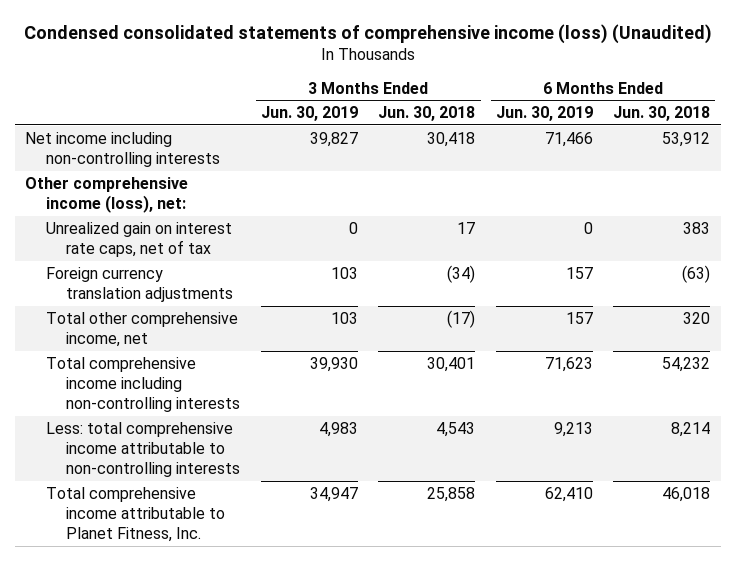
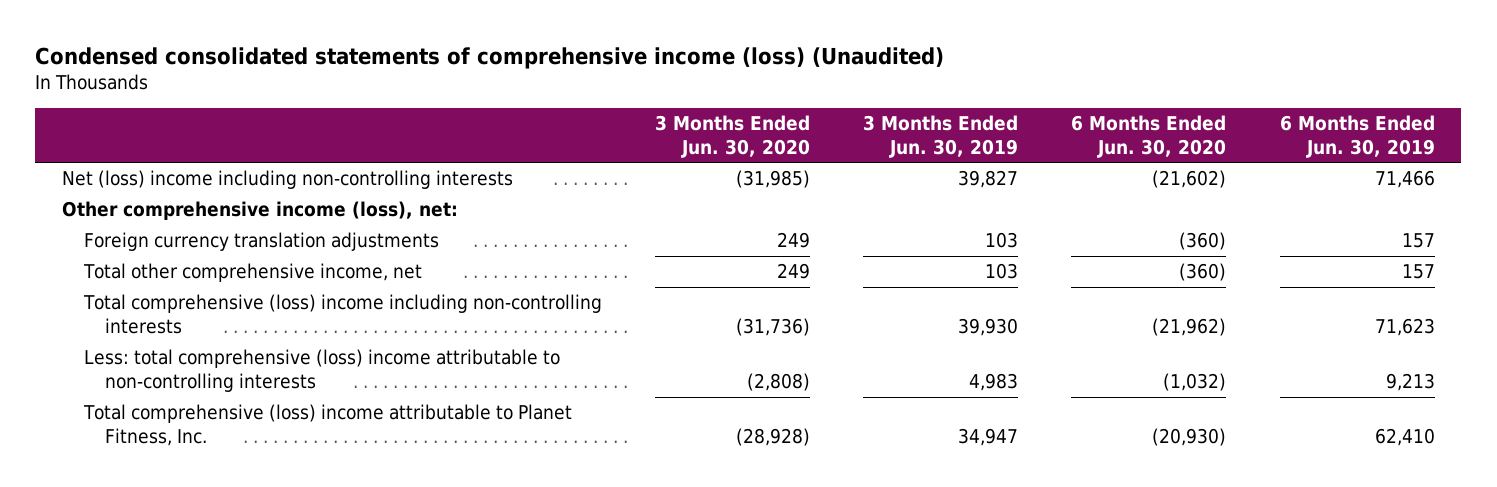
[378,106,476,122] Jun. 30, 2018 -> none
[613,106,711,122] Jun. 30, 2018 -> none
none -> [654,114,810,158] 3 Months Ended Jun. 30, 2020
none -> [1071,114,1227,158] 6 Months Ended Jun. 30, 2020
[24,131,220,167] Net income including non-controlling interests -> [61,170,513,190] Net (loss) income including non-controlling interests
[45,221,232,257] Unrealized gain on interest rate caps, net of tax -> none
[45,356,241,413] Total comprehensive income including non-controlling interests -> [82,294,602,335] Total comprehensive (loss) income including non-controlling interests
[45,421,241,478] Less: total comprehensive income attributable to non-controlling interests -> [83,349,560,393] Less: total comprehensive (loss) income attributable to non-controlling interests
[45,486,226,543] Total comprehensive income attributable to Planet Fitness, Inc. -> [82,404,572,447] Total comprehensive (loss) income attributable to Planet Fitness, Inc.

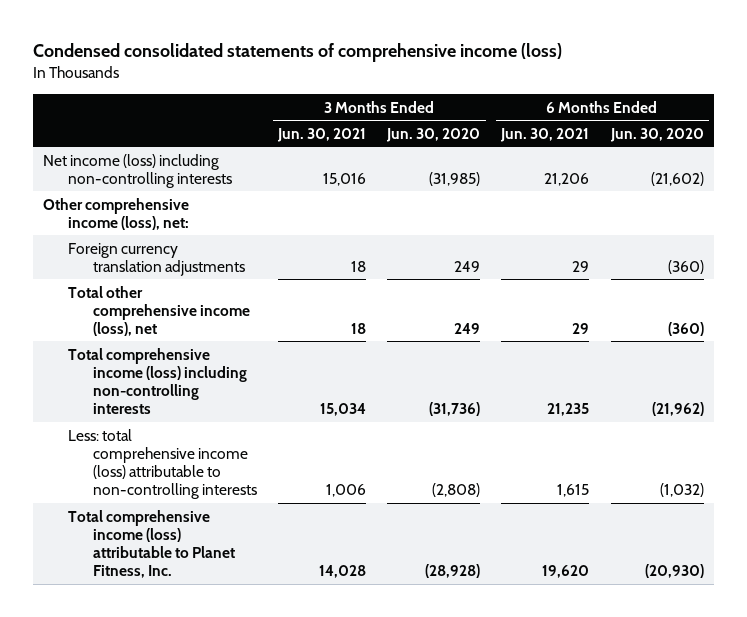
[35,47,945,70] Condensed consolidated statements of comprehensive income (loss) (Unaudited) -> [32,43,562,63] Condensed consolidated statements of comprehensive income (loss)
[863,114,1019,158] 3 Months Ended Jun. 30, 2019 -> none
[1279,114,1435,158] 6 Months Ended Jun. 30, 2019 -> none
none -> [277,127,367,142] Jun. 30, 2021
none -> [500,127,590,142] Jun. 30, 2021
[61,170,513,190] Net (loss) income including non-controlling interests -> [43,153,233,188] Net income (loss) including non-controlling interests
[82,263,422,283] Total other comprehensive income, net -> [68,285,251,336] Total other comprehensive income (loss), net
[82,294,602,335] Total comprehensive (loss) income including non-controlling interests -> [68,347,248,415] Total comprehensive income (loss) including non-controlling interests
[83,349,560,393] Less: total comprehensive (loss) income attributable to non-controlling interests -> [68,428,258,500] Less: total comprehensive income (loss) attributable to non-controlling interests
[82,404,572,447] Total comprehensive (loss) income attributable to Planet Fitness, Inc. -> [68,509,236,579] Total comprehensive income (loss) attributable to Planet Fitness, Inc.

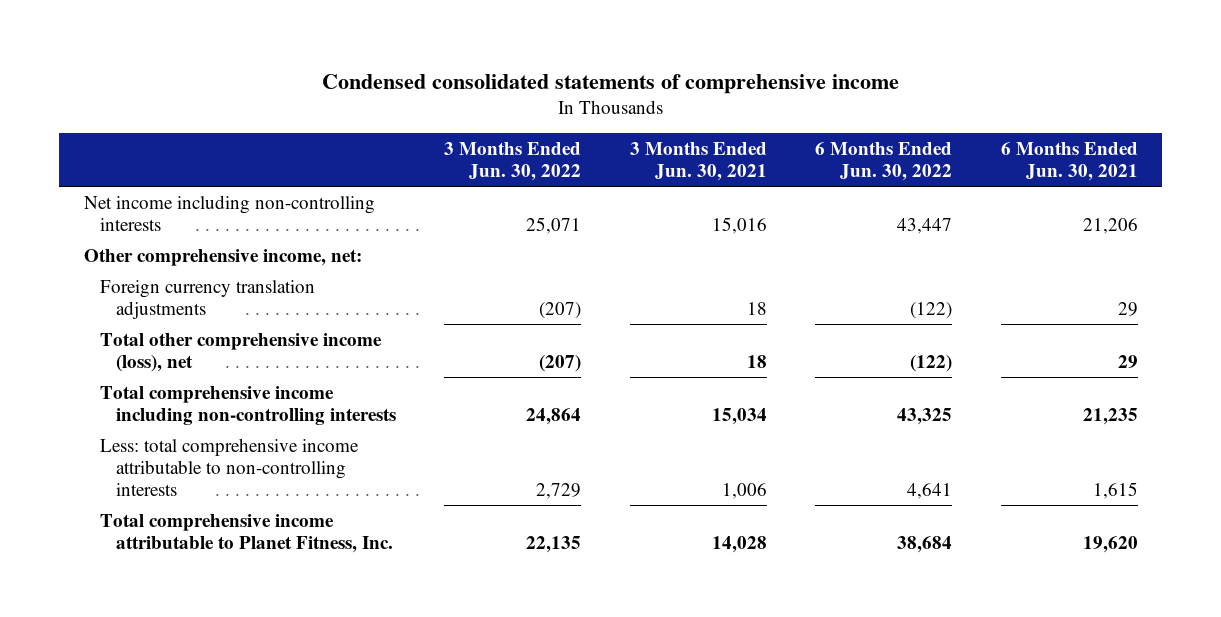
[32,43,562,63] Condensed consolidated statements of comprehensive income (loss) -> [321,73,899,94] Condensed consolidated statements of comprehensive income
[386,127,481,142] Jun. 30, 2020 -> none
[609,127,704,142] Jun. 30, 2020 -> none
none -> [444,141,582,181] 3 Months Ended Jun. 30, 2022
none -> [815,141,953,181] 6 Months Ended Jun. 30, 2022
[43,153,233,188] Net income (loss) including non-controlling interests -> [83,194,375,231] Net income including non-controlling interests
[43,197,190,230] Other comprehensive income (loss), net: -> [83,248,362,266] Other comprehensive income, net:
[68,347,248,415] Total comprehensive income (loss) including non-controlling interests -> [99,385,396,425] Total comprehensive income including non-controlling interests
[68,428,258,500] Less: total comprehensive income (loss) attributable to non-controlling interests -> [99,437,359,496] Less: total comprehensive income attributable to non-controlling interests
[68,509,236,579] Total comprehensive income (loss) attributable to Planet Fitness, Inc. -> [99,513,393,553] Total comprehensive income attributable to Planet Fitness, Inc.

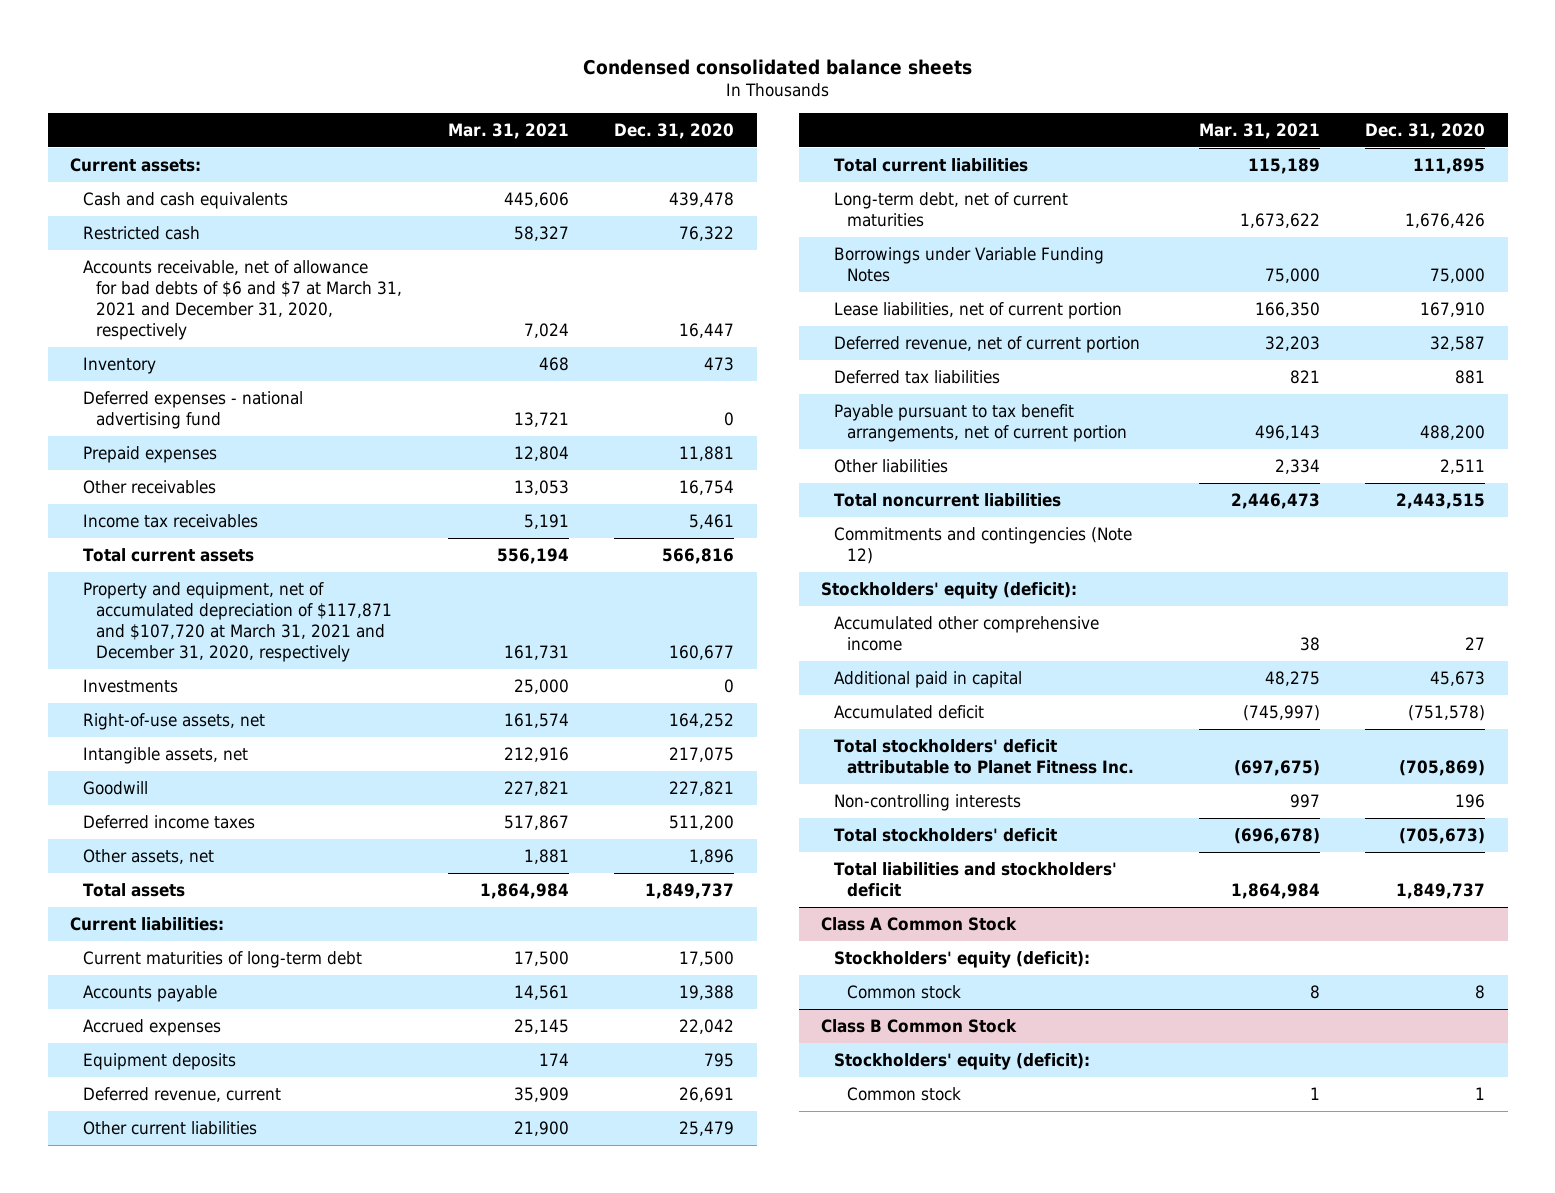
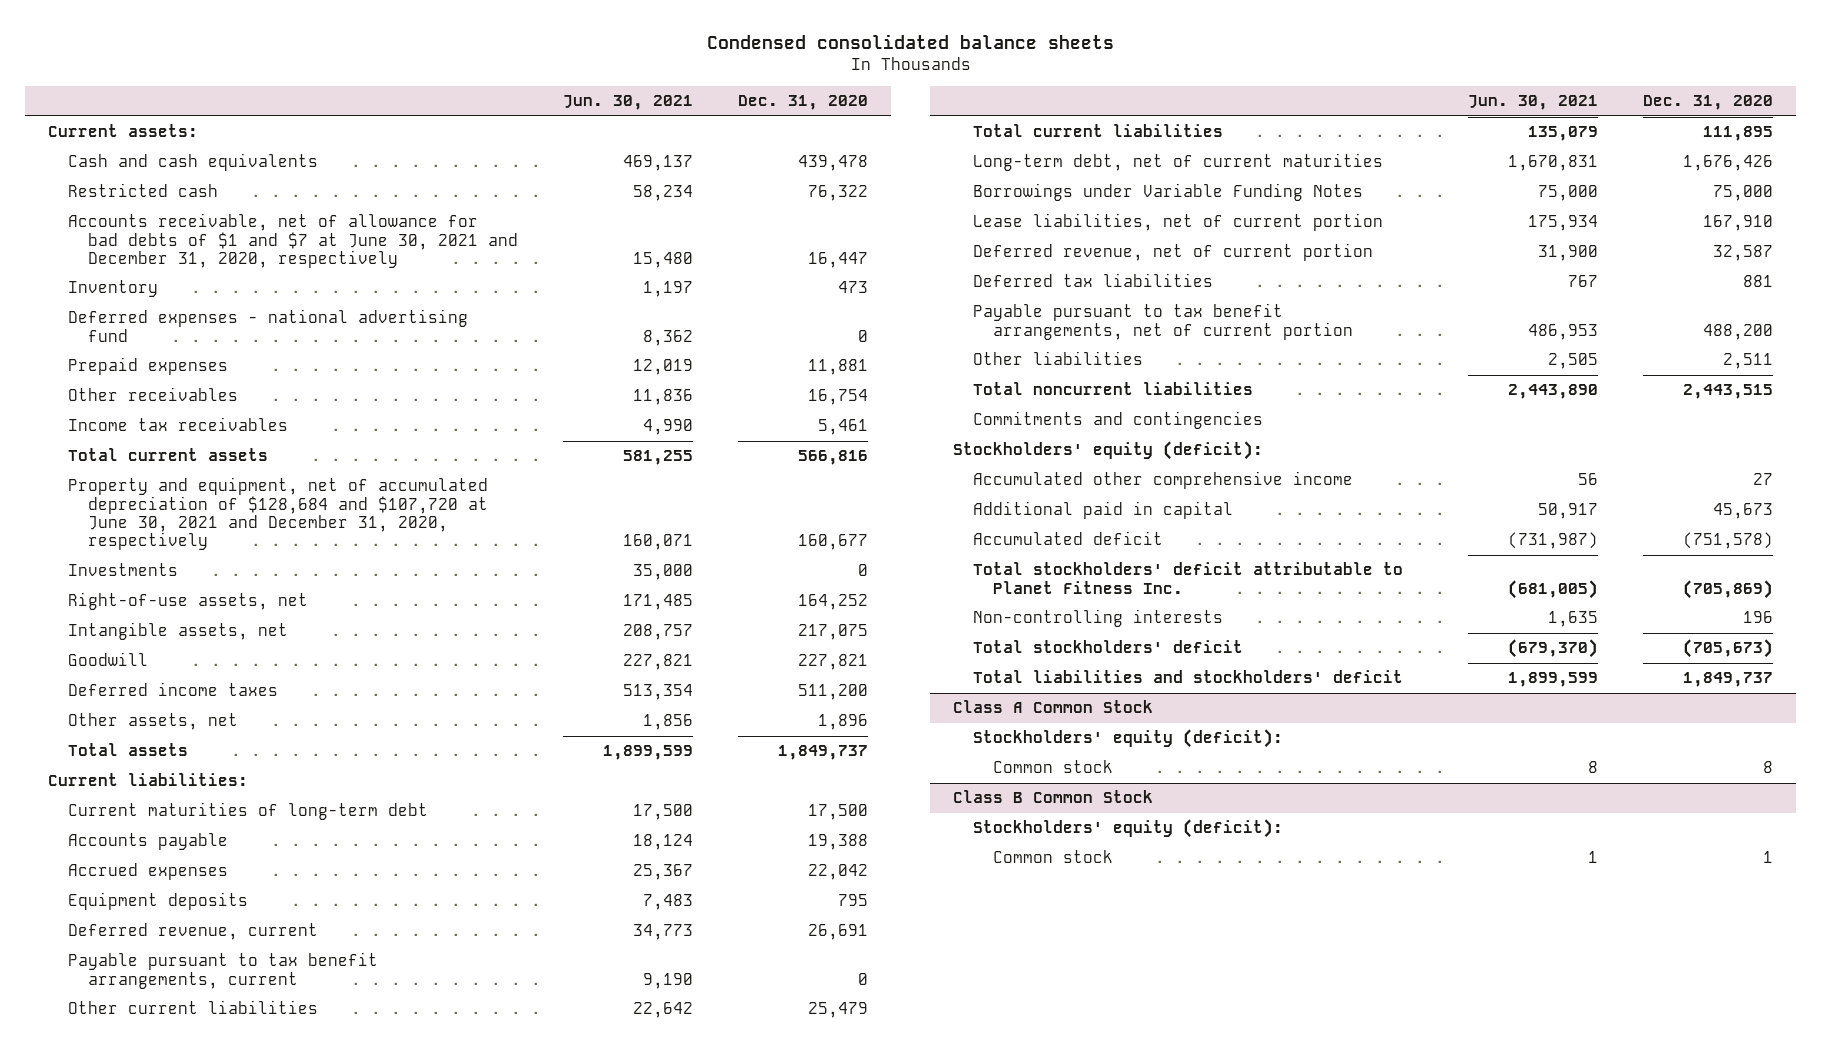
[447,122,569,139] Mar. 31, 2021 -> none
none -> [563,95,694,111] Jun. 30, 2021
[83,259,403,341] Accounts receivable, net of allowance for bad debts of $6 and $7 at March 31, 2021 and December 31, 2020, respectively -> [67,213,519,268] Accounts receivable, net of allowance for bad debts of $1 and $7 at June 30, 2021 and December 31, 2020, respectively
[83,581,393,663] Property and equipment, net of accumulated depreciation of $117,871 and $107,720 at March 31, 2021 and December 31, 2020, respectively -> [67,477,489,551] Property and equipment, net of accumulated depreciation of $128,684 and $107,720 at June 30, 2021 and December 31, 2020, respectively
none -> [67,952,378,989] Payable pursuant to tax benefit arrangements, current
[834,526,1133,565] Commitments and contingencies (Note 12) -> [972,411,1263,430] Commitments and contingencies

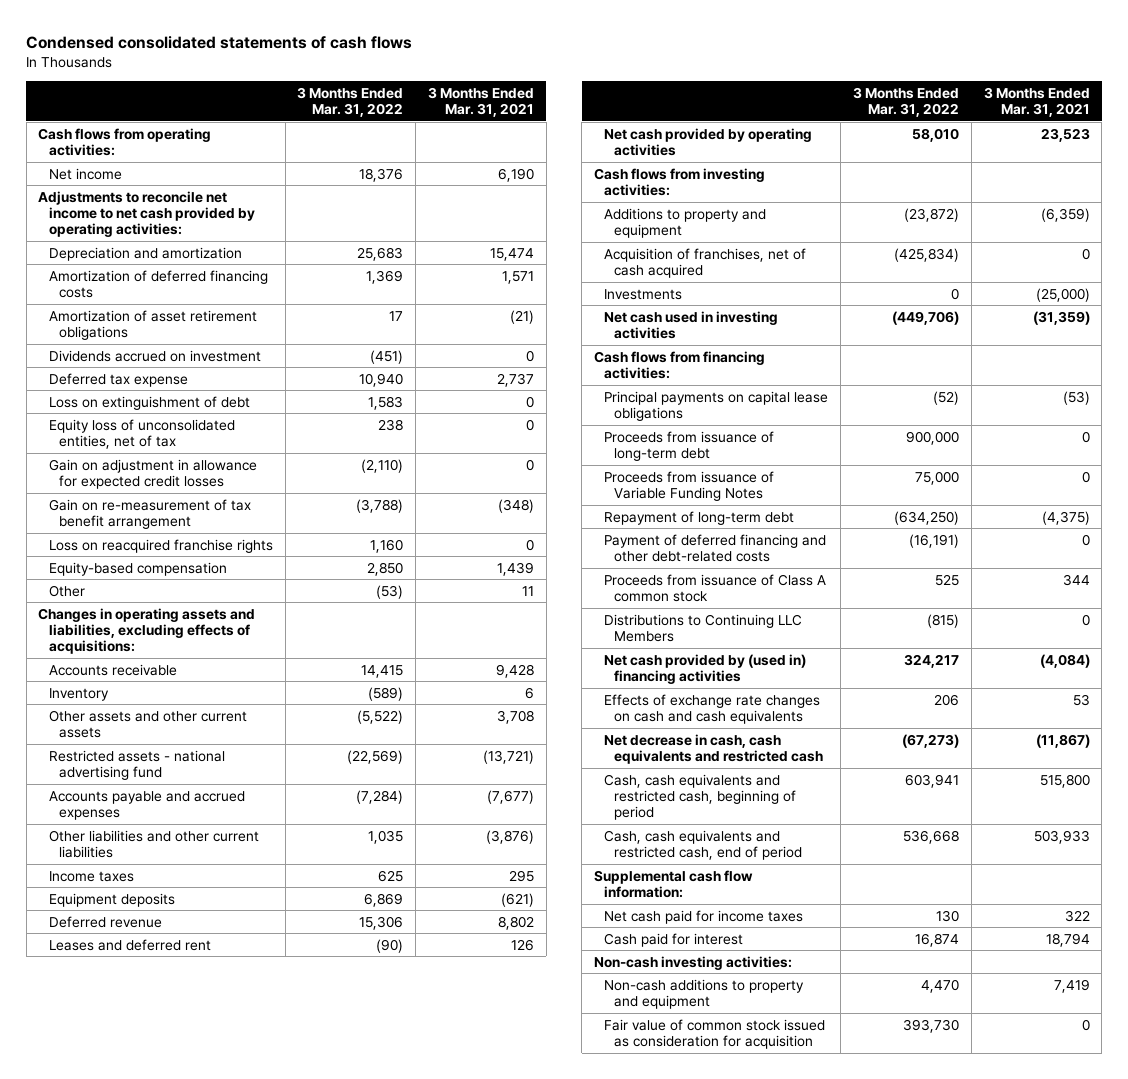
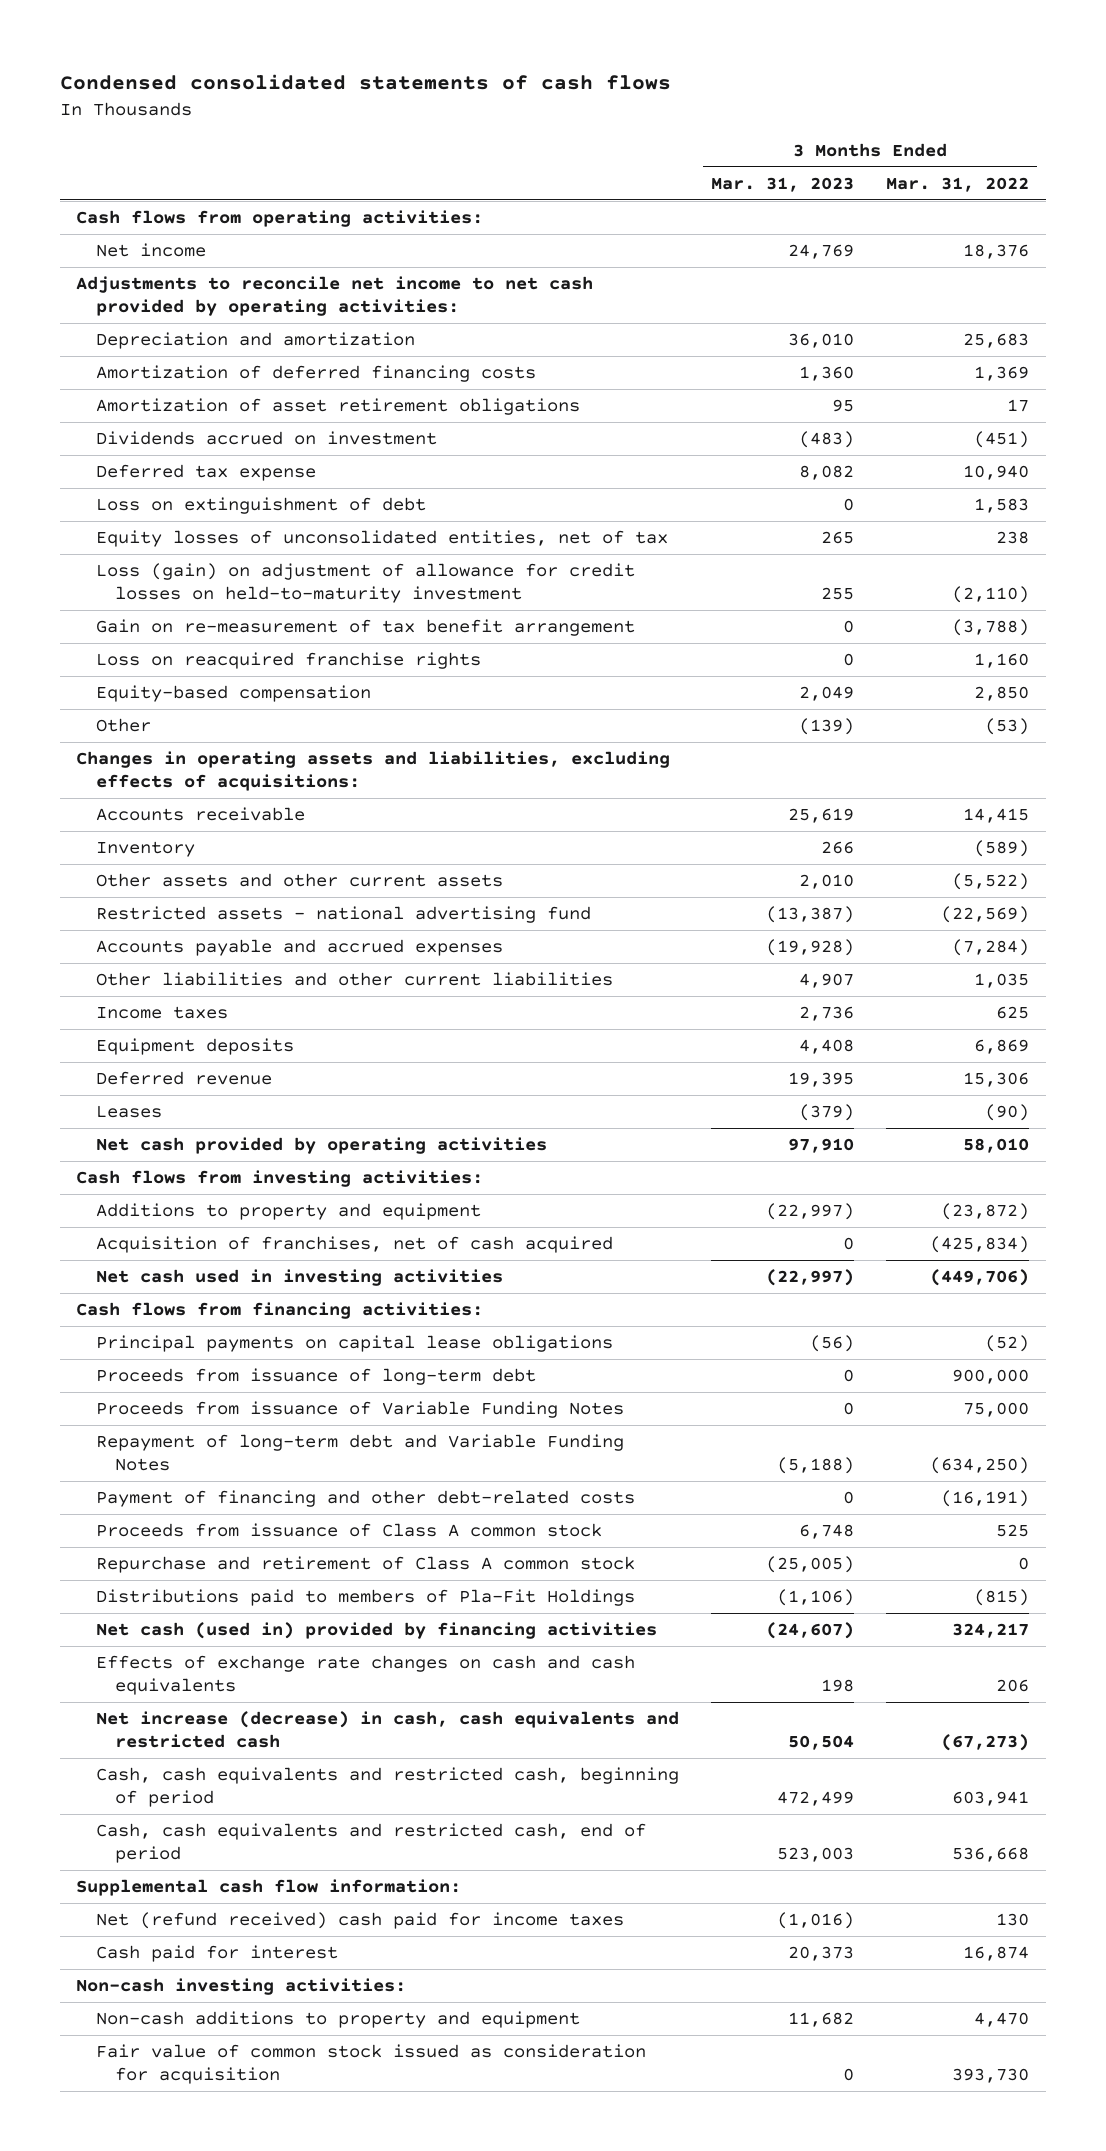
[428,86,535,118] 3 Months Ended Mar. 31, 2021 -> none
none -> [711,176,855,192] Mar. 31, 2023
[48,418,235,449] Equity loss of unconsolidated entities, net of tax -> [95,530,668,548] Equity losses of unconsolidated entities, net of tax
[48,458,257,489] Gain on adjustment in allowance for expected credit losses -> [95,563,635,603] Loss (gain) on adjustment of allowance for credit losses on held-to-maturity investment
[48,938,211,951] Leases and deferred rent -> none
none -> [95,1105,162,1119] Leases
[604,288,683,300] Investments -> none
[604,510,795,525] Repayment of long-term debt -> [95,1434,624,1471] Repayment of long-term debt and Variable Funding Notes
[604,533,827,562] Payment of deferred financing and other debt-related costs -> [95,1490,635,1508] Payment of financing and other debt-related costs
none -> [95,1556,635,1574] Repurchase and retirement of Class A common stock
[604,613,803,642] Distributions to Continuing LLC Members -> [95,1589,635,1607] Distributions paid to members of Pla-Fit Holdings
[604,653,807,684] Net cash provided by (used in) financing activities -> [95,1622,657,1640] Net cash (used in) provided by financing activities
[604,733,824,764] Net decrease in cash, cash equivalents and restricted cash -> [95,1711,679,1748] Net increase (decrease) in cash, cash equivalents and restricted cash
[604,909,804,924] Net cash paid for income taxes -> [95,1912,624,1930] Net (refund received) cash paid for income taxes

